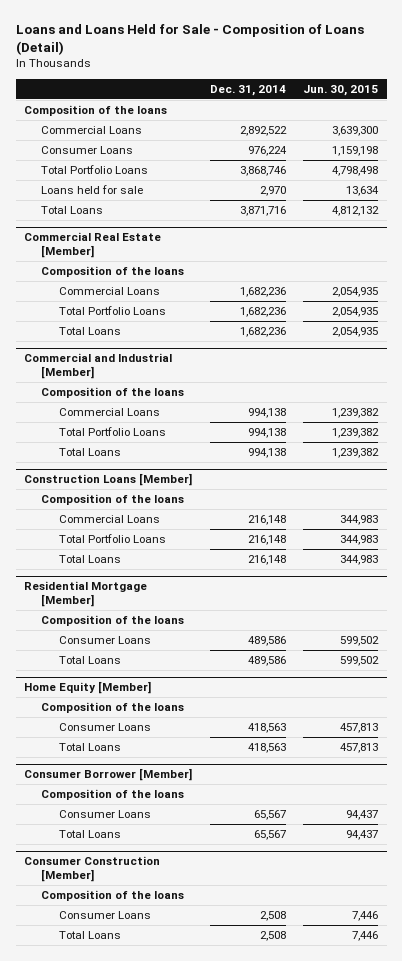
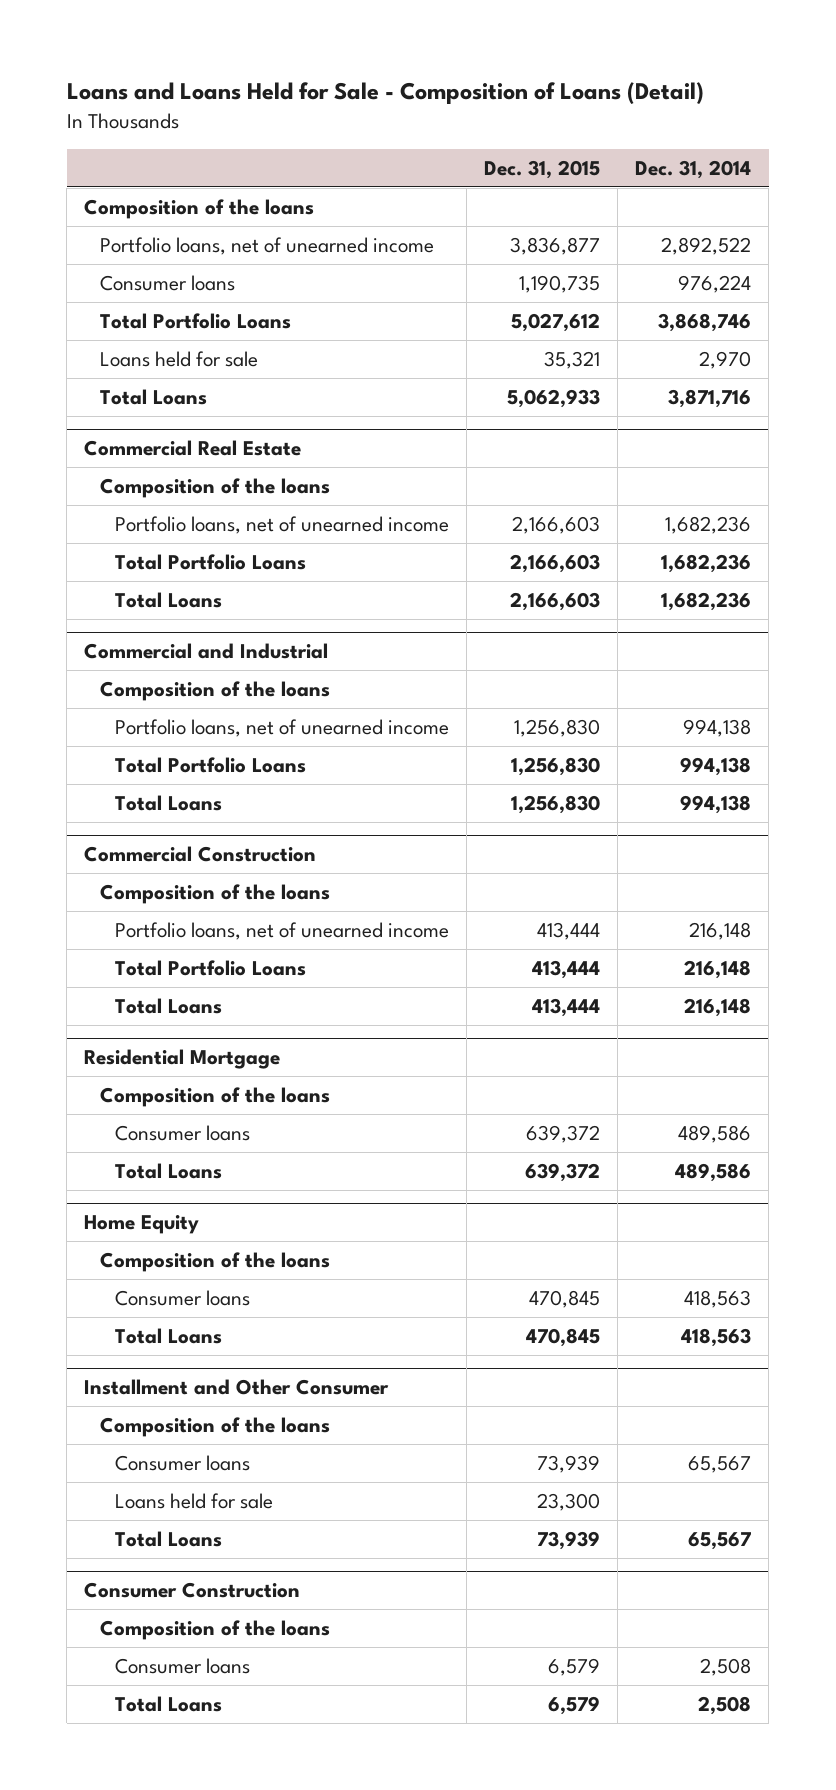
[303,84,379,96] Jun. 30, 2015 -> none
none -> [483,159,600,179] Dec. 31, 2015
[41,125,143,134] Commercial Loans -> [99,236,434,255] Portfolio loans, net of unearned income
[41,145,134,154] Consumer Loans -> [99,274,235,291] Consumer loans
[24,232,162,259] Commercial Real Estate [Member] -> [84,440,302,457] Commercial Real Estate
[58,286,160,295] Commercial Loans -> [114,515,449,534] Portfolio loans, net of unearned income
[24,353,173,380] Commercial and Industrial [Member] -> [84,643,329,660] Commercial and Industrial
[58,407,160,416] Commercial Loans -> [114,718,449,737] Portfolio loans, net of unearned income
[24,473,193,487] Construction Loans [Member] -> none
none -> [84,846,317,863] Commercial Construction
[58,514,160,523] Commercial Loans -> [114,921,449,940] Portfolio loans, net of unearned income
[24,581,148,608] Residential Mortgage [Member] -> [84,1049,281,1070] Residential Mortgage
[58,635,151,644] Consumer Loans -> [114,1124,250,1141] Consumer loans
[24,681,152,695] Home Equity [Member] -> [84,1215,200,1235] Home Equity
[58,722,151,731] Consumer Loans -> [114,1289,250,1306] Consumer loans
[24,768,193,782] Consumer Borrower [Member] -> none
none -> [84,1379,390,1396] Installment and Other Consumer
[58,809,151,818] Consumer Loans -> [114,1454,250,1471] Consumer loans
none -> [114,1492,273,1509] Loans held for sale
[24,856,161,883] Consumer Construction [Member] -> [84,1582,301,1599] Consumer Construction
[58,910,151,919] Consumer Loans -> [114,1657,250,1674] Consumer loans

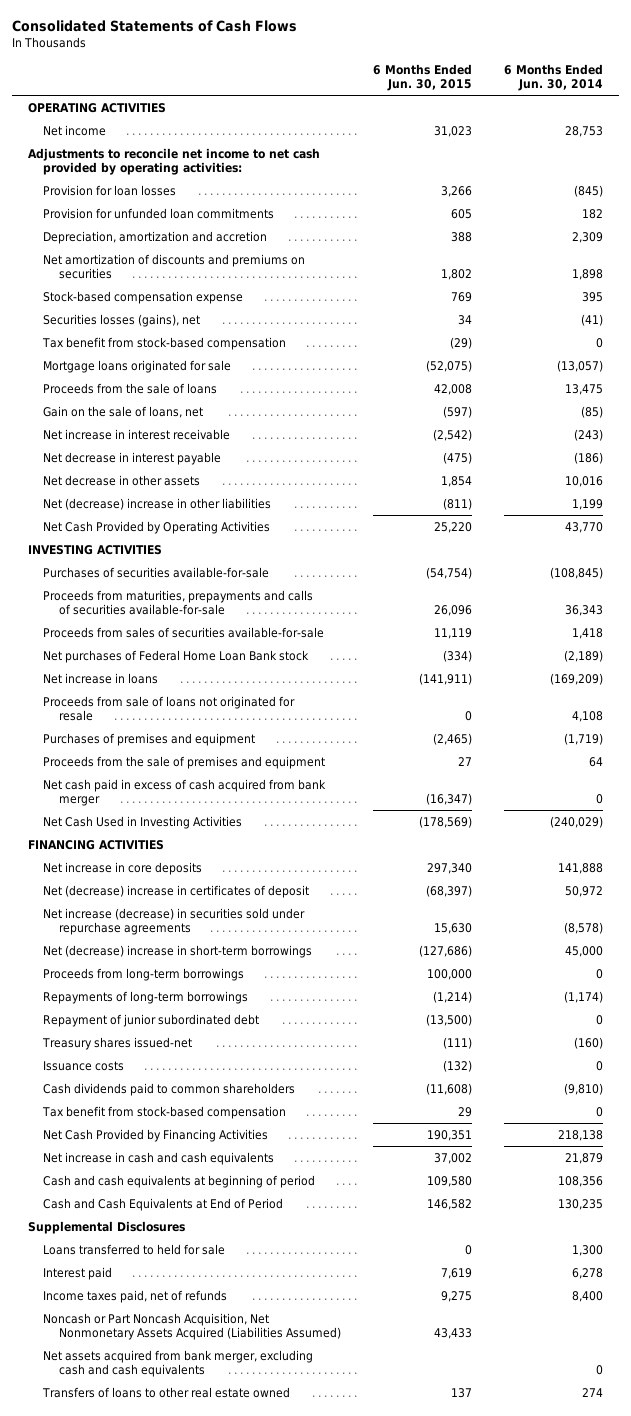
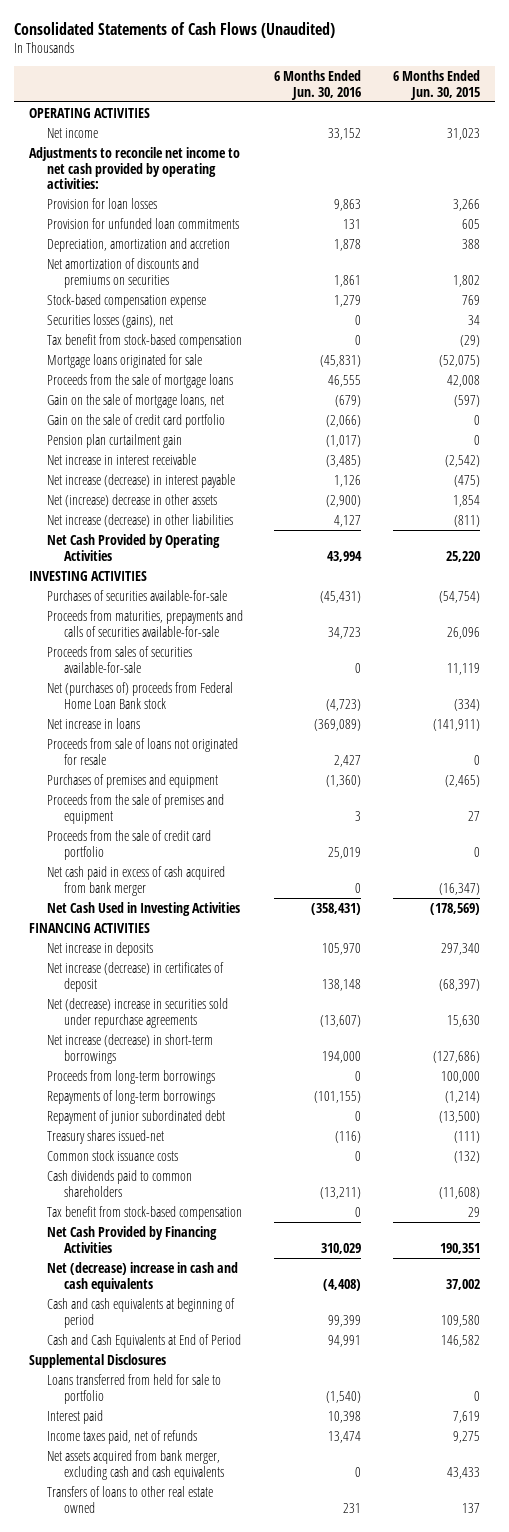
[12,19,298,32] Consolidated Statements of Cash Flows -> [13,21,335,38] Consolidated Statements of Cash Flows (Unaudited)
[503,63,603,92] 6 Months Ended Jun. 30, 2014 -> none
none -> [274,69,362,100] 6 Months Ended Jun. 30, 2016
[43,382,218,394] Proceeds from the sale of loans -> [46,373,233,388] Proceeds from the sale of mortgage loans
[43,405,204,418] Gain on the sale of loans, net -> [46,393,224,408] Gain on the sale of mortgage loans, net
none -> [46,413,225,428] Gain on the sale of credit card portfolio
none -> [46,433,182,448] Pension plan curtailment gain
[43,451,222,465] Net decrease in interest payable -> [46,473,235,488] Net increase (decrease) in interest payable
[43,474,201,486] Net decrease in other assets -> [46,493,217,507] Net (increase) decrease in other assets
[43,497,272,510] Net (decrease) increase in other liabilities -> [46,513,233,527] Net increase (decrease) in other liabilities
[43,649,310,663] Net purchases of Federal Home Loan Bank stock -> [46,681,233,709] Net (purchases of) proceeds from Federal Home Loan Bank stock
none -> [46,829,211,860] Proceeds from the sale of credit card portfolio
[43,861,203,875] Net increase in core deposits -> [46,941,153,956] Net increase in deposits
[43,884,310,898] Net (decrease) increase in certificates of deposit -> [46,961,224,992] Net increase (decrease) in certificates of deposit
[43,907,306,936] Net increase (decrease) in securities sold under repurchase agreements -> [46,997,228,1028] Net (decrease) increase in securities sold under repurchase agreements
[43,944,313,958] Net (decrease) increase in short-term borrowings -> [46,1033,213,1064] Net increase (decrease) in short-term borrowings
[43,1060,125,1071] Issuance costs -> [46,1149,178,1161] Common stock issuance costs
[43,1151,275,1165] Net increase in cash and cash equivalents -> [46,1261,238,1292] Net (decrease) increase in cash and cash equivalents
[43,1243,226,1255] Loans transferred to held for sale -> [46,1373,221,1404] Loans transferred from held for sale to portfolio
[43,1349,314,1378] Net assets acquired from bank merger, excluding cash and cash equivalents -> none
[43,1312,341,1341] Noncash or Part Noncash Acquisition, Net Nonmonetary Assets Acquired (Liabilities Assumed) -> [46,1449,224,1480] Net assets acquired from bank merger, excluding cash and cash equivalents

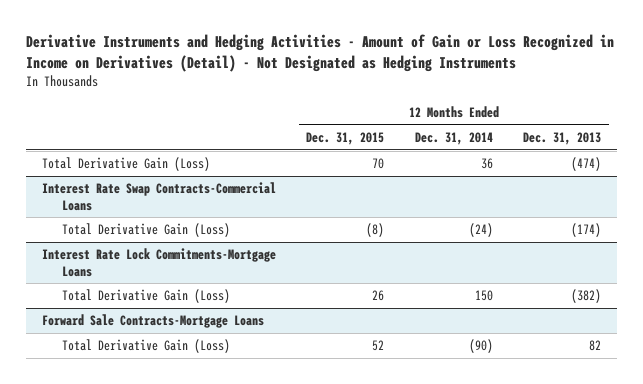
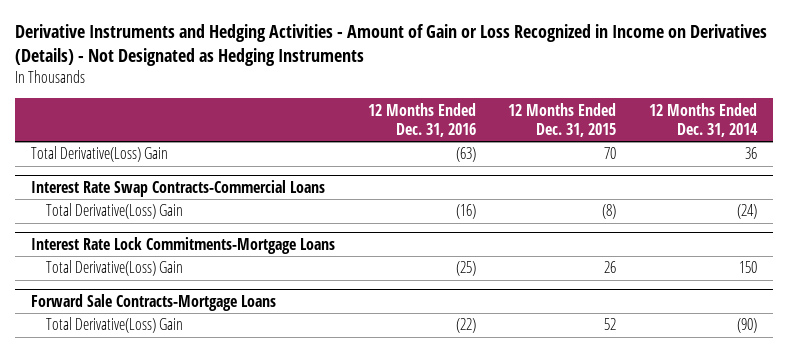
[26,34,615,73] Derivative Instruments and Hedging Activities - Amount of Gain or Loss Recognized in Income on Derivatives (Detail) - Not Designated as Hedging Instruments -> [14,24,767,67] Derivative Instruments and Hedging Activities - Amount of Gain or Loss Recognized in Income on Derivatives (Details) - Not Designated as Hedging Instruments
[523,131,602,145] Dec. 31, 2013 -> none
none -> [367,102,476,138] 12 Months Ended Dec. 31, 2016
[41,157,210,172] Total Derivative Gain (Loss) -> [30,146,168,163] Total Derivative(Loss) Gain
[62,223,231,238] Total Derivative Gain (Loss) -> [46,203,184,220] Total Derivative(Loss) Gain
[62,289,231,304] Total Derivative Gain (Loss) -> [46,260,184,277] Total Derivative(Loss) Gain
[62,339,231,354] Total Derivative Gain (Loss) -> [46,317,184,334] Total Derivative(Loss) Gain

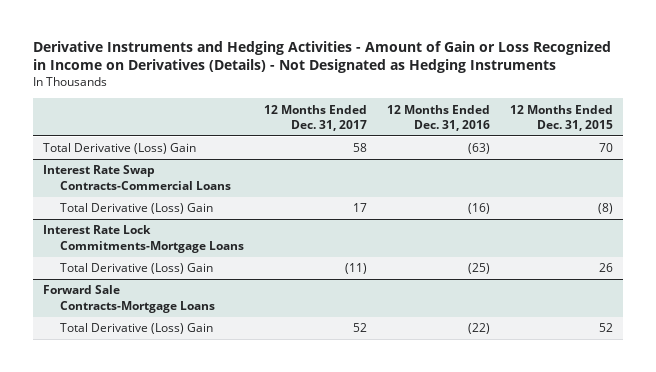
[649,102,759,138] 12 Months Ended Dec. 31, 2014 -> none
none -> [264,104,368,131] 12 Months Ended Dec. 31, 2017
[30,146,168,163] Total Derivative(Loss) Gain -> [43,143,197,155] Total Derivative (Loss) Gain
[46,203,184,220] Total Derivative(Loss) Gain -> [60,203,214,215] Total Derivative (Loss) Gain
[46,260,184,277] Total Derivative(Loss) Gain -> [60,263,214,275] Total Derivative (Loss) Gain
[46,317,184,334] Total Derivative(Loss) Gain -> [60,323,214,335] Total Derivative (Loss) Gain

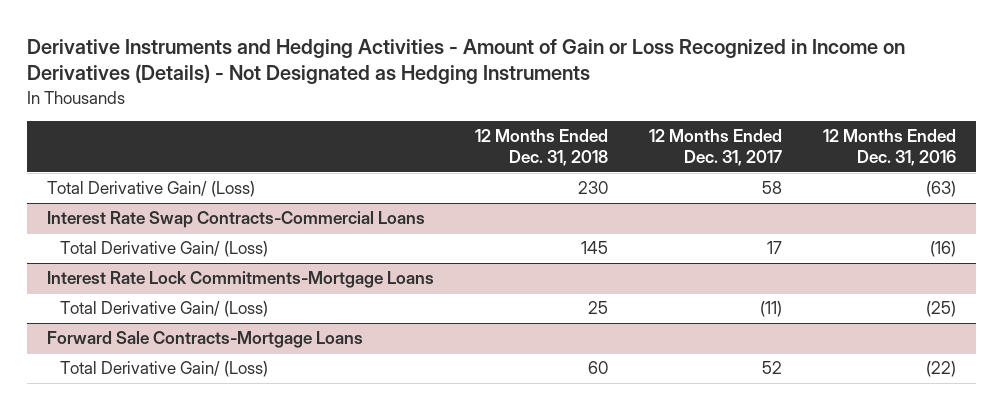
[509,104,613,131] 12 Months Ended Dec. 31, 2015 -> none
none -> [475,129,609,167] 12 Months Ended Dec. 31, 2018
[43,143,197,155] Total Derivative (Loss) Gain -> [47,181,256,198] Total Derivative Gain/ (Loss)
[60,203,214,215] Total Derivative (Loss) Gain -> [59,241,268,258] Total Derivative Gain/ (Loss)
[60,263,214,275] Total Derivative (Loss) Gain -> [59,301,268,318] Total Derivative Gain/ (Loss)
[60,323,214,335] Total Derivative (Loss) Gain -> [59,361,268,378] Total Derivative Gain/ (Loss)

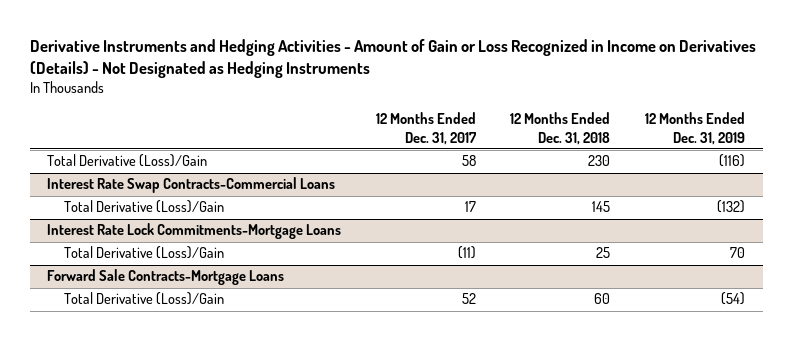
[823,129,957,167] 12 Months Ended Dec. 31, 2016 -> none
none -> [645,112,746,145] 12 Months Ended Dec. 31, 2019
[47,181,256,198] Total Derivative Gain/ (Loss) -> [46,154,207,168] Total Derivative (Loss)/Gain
[59,241,268,258] Total Derivative Gain/ (Loss) -> [63,200,224,214] Total Derivative (Loss)/Gain
[59,301,268,318] Total Derivative Gain/ (Loss) -> [63,246,224,260] Total Derivative (Loss)/Gain
[59,361,268,378] Total Derivative Gain/ (Loss) -> [63,292,224,306] Total Derivative (Loss)/Gain

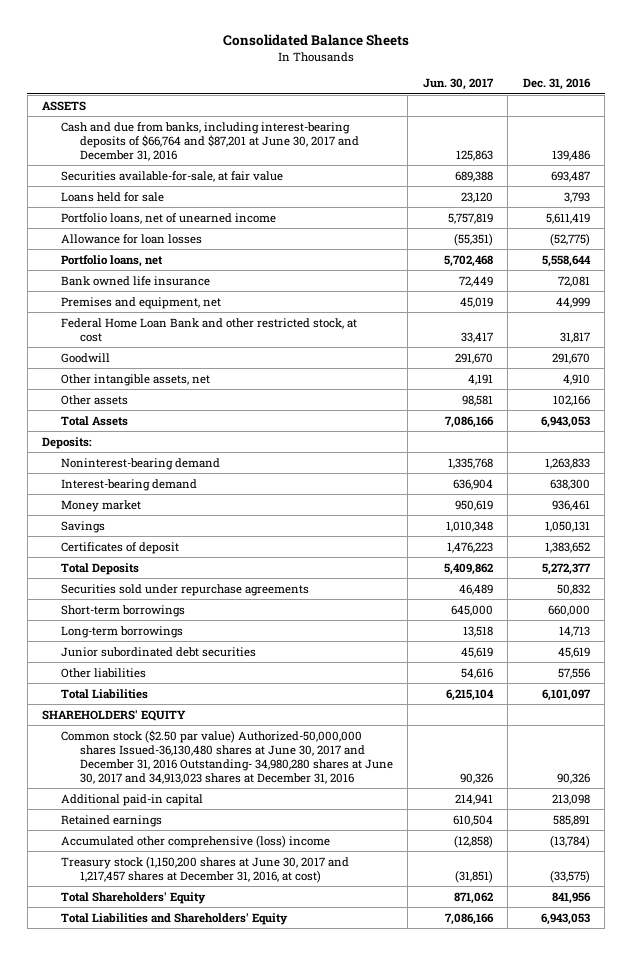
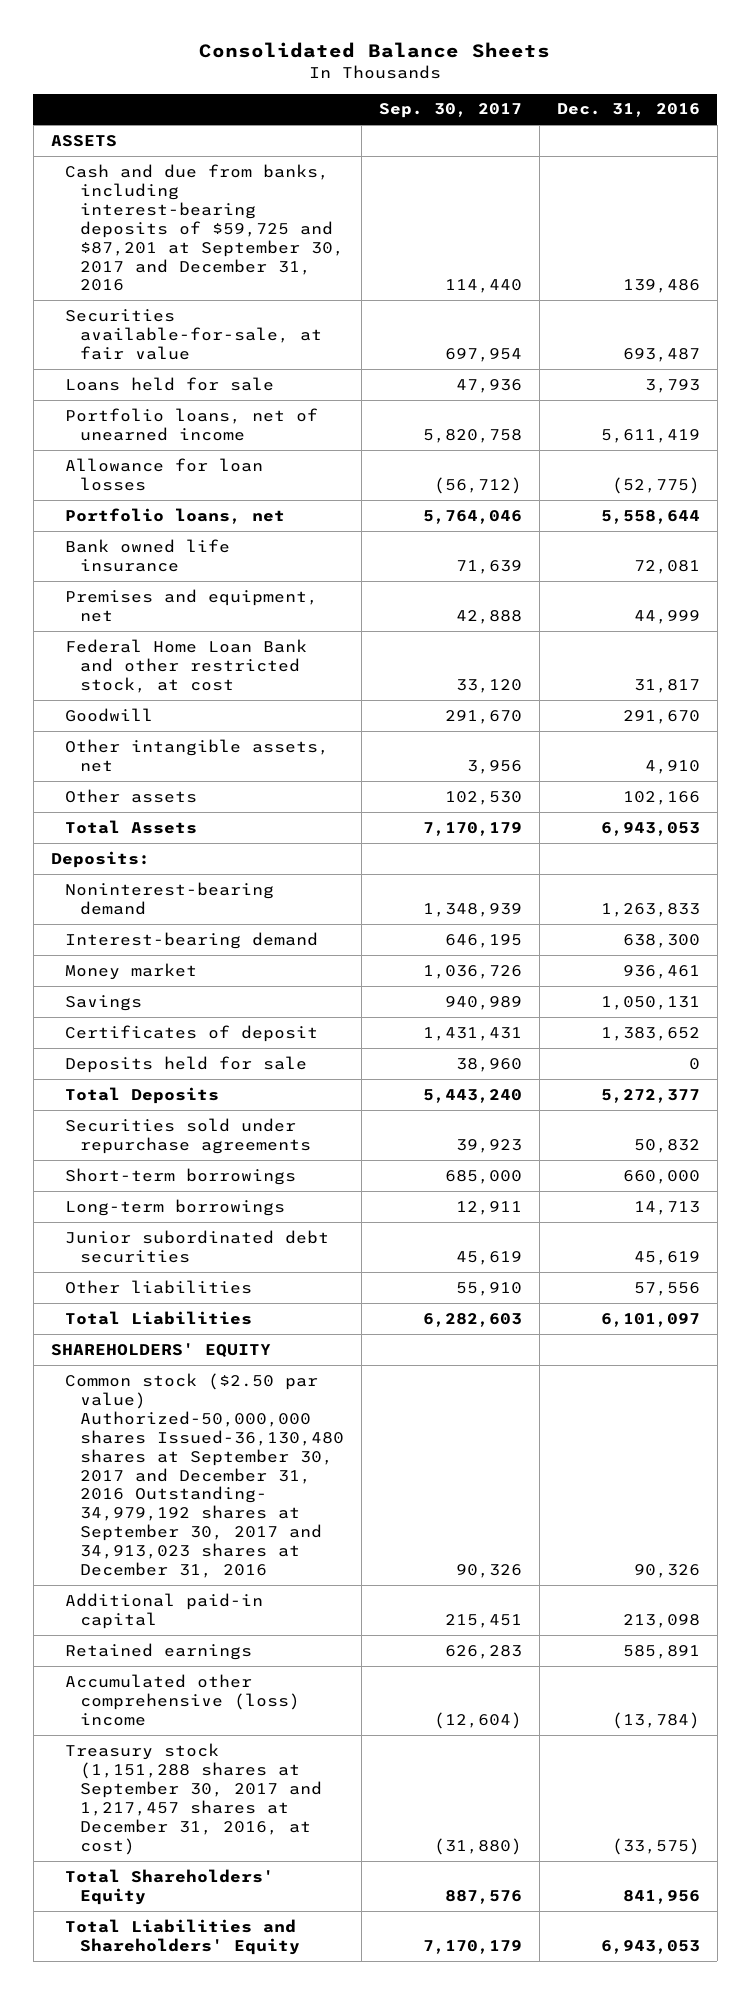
[422,78,494,91] Jun. 30, 2017 -> none
none -> [378,103,522,119] Sep. 30, 2017
[60,121,359,161] Cash and due from banks, including interest-bearing deposits of $66,764 and $87,201 at June 30, 2017 and December 31, 2016 -> [65,163,344,292] Cash and due from banks, including interest-bearing deposits of $59,725 and $87,201 at September 30, 2017 and December 31, 2016
none -> [65,1055,308,1073] Deposits held for sale
[60,729,393,784] Common stock ($2.50 par value) Authorized-50,000,000 shares Issued-36,130,480 shares at June 30, 2017 and December 31, 2016 Outstanding- 34,980,280 shares at June 30, 2017 and 34,913,023 shares at December 31, 2016 -> [65,1372,344,1579] Common stock ($2.50 par value) Authorized-50,000,000 shares Issued-36,130,480 shares at September 30, 2017 and December 31, 2016 Outstanding- 34,979,192 shares at September 30, 2017 and 34,913,023 shares at December 31, 2016
[60,855,349,883] Treasury stock (1,150,200 shares at June 30, 2017 and 1,217,457 shares at December 31, 2016, at cost) -> [65,1742,322,1855] Treasury stock (1,151,288 shares at September 30, 2017 and 1,217,457 shares at December 31, 2016, at cost)

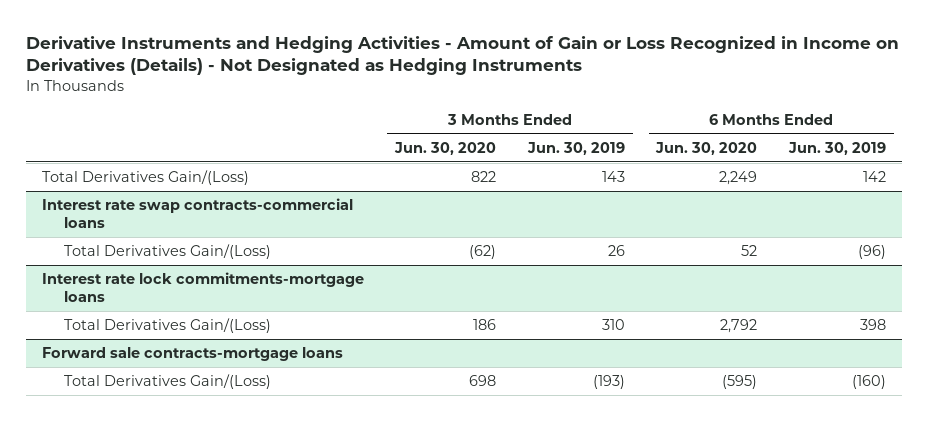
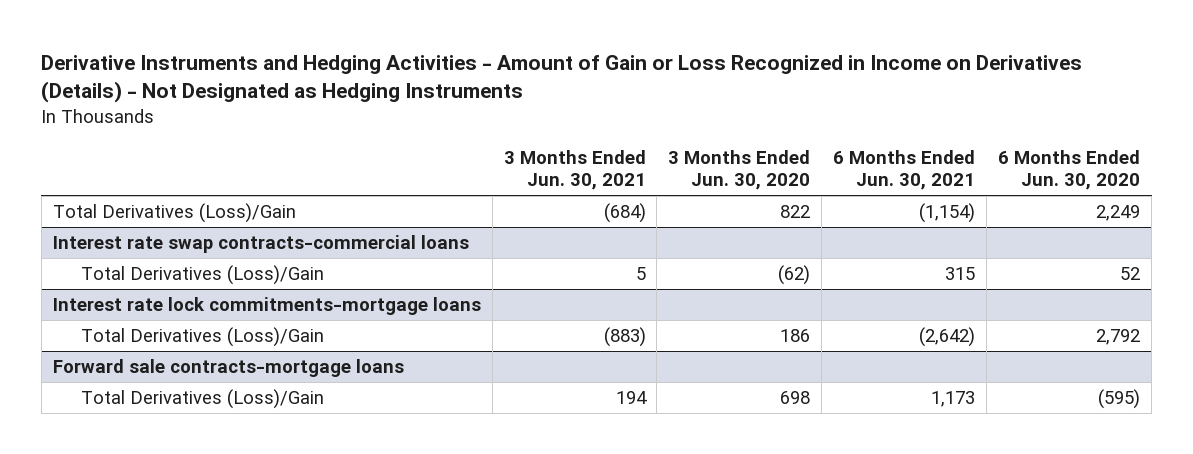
[526,141,625,155] Jun. 30, 2019 -> none
[787,141,886,155] Jun. 30, 2019 -> none
none -> [503,150,646,191] 3 Months Ended Jun. 30, 2021
none -> [833,150,976,191] 6 Months Ended Jun. 30, 2021
[41,170,249,186] Total Derivatives Gain/(Loss) -> [52,203,296,224] Total Derivatives (Loss)/Gain
[63,244,271,260] Total Derivatives Gain/(Loss) -> [80,265,324,286] Total Derivatives (Loss)/Gain
[63,318,271,334] Total Derivatives Gain/(Loss) -> [80,327,324,348] Total Derivatives (Loss)/Gain
[63,374,271,390] Total Derivatives Gain/(Loss) -> [80,389,324,410] Total Derivatives (Loss)/Gain

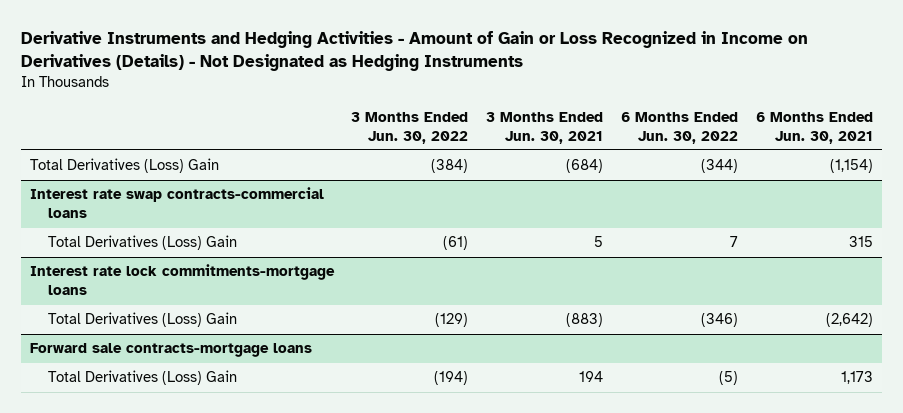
[668,150,811,191] 3 Months Ended Jun. 30, 2020 -> none
[998,150,1141,191] 6 Months Ended Jun. 30, 2020 -> none
none -> [351,111,469,144] 3 Months Ended Jun. 30, 2022
none -> [621,111,739,144] 6 Months Ended Jun. 30, 2022
[52,203,296,224] Total Derivatives (Loss)/Gain -> [29,158,219,174] Total Derivatives (Loss) Gain
[80,265,324,286] Total Derivatives (Loss)/Gain -> [48,235,238,251] Total Derivatives (Loss) Gain
[80,327,324,348] Total Derivatives (Loss)/Gain -> [48,312,238,328] Total Derivatives (Loss) Gain
[80,389,324,410] Total Derivatives (Loss)/Gain -> [48,370,238,386] Total Derivatives (Loss) Gain

